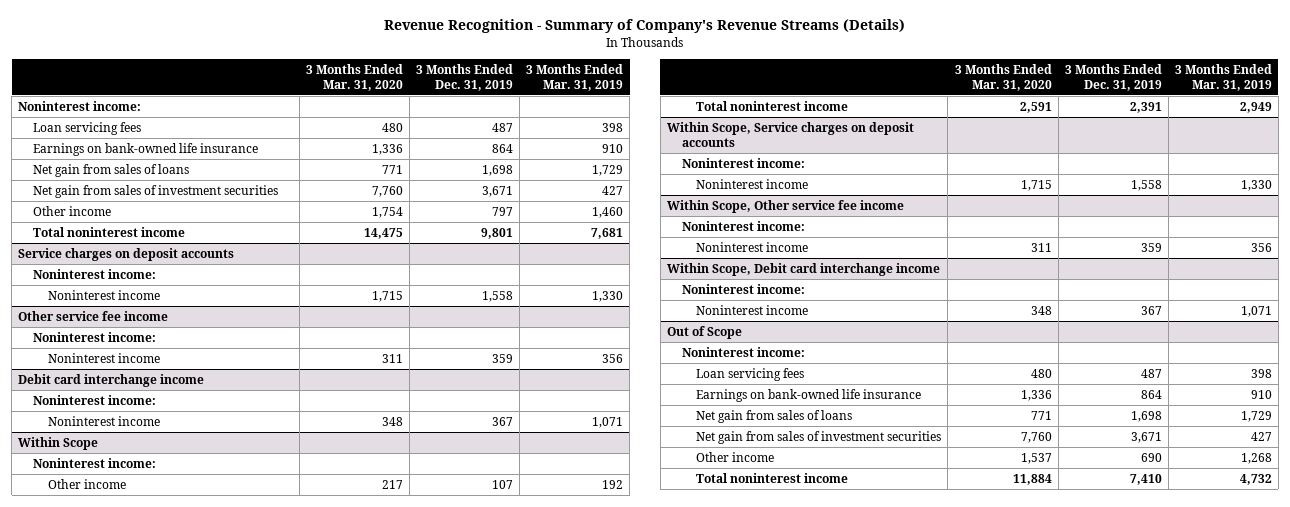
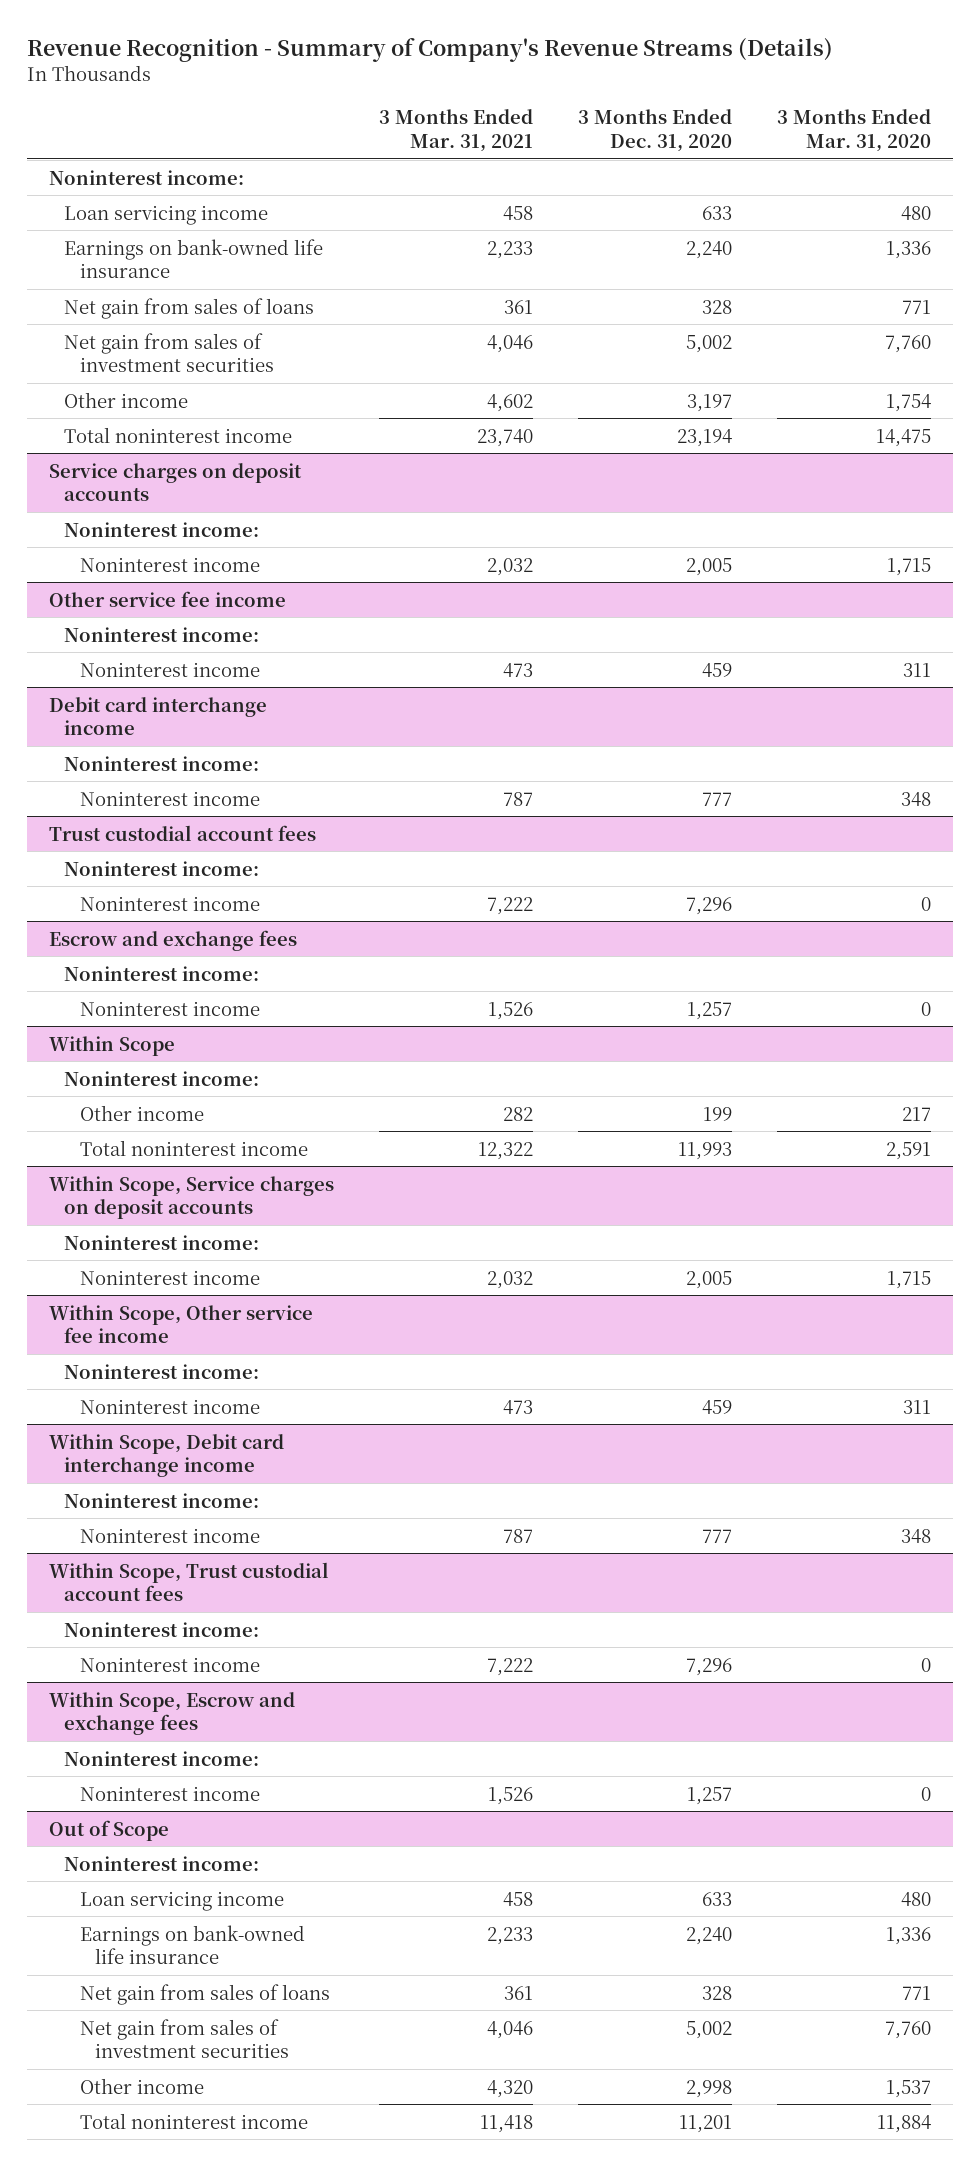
[416,63,514,91] 3 Months Ended Dec. 31, 2019 -> none
[526,63,624,91] 3 Months Ended Mar. 31, 2019 -> none
none -> [378,109,533,152] 3 Months Ended Mar. 31, 2021
none -> [577,109,732,152] 3 Months Ended Dec. 31, 2020
[33,121,142,135] Loan servicing fees -> [64,204,269,225] Loan servicing income
none -> [49,824,317,841] Trust custodial account fees
none -> [64,860,260,876] Noninterest income:
none -> [79,895,260,911] Noninterest income
none -> [49,929,298,951] Escrow and exchange fees
none -> [64,965,260,981] Noninterest income:
none -> [79,1000,260,1016] Noninterest income
none -> [49,1561,330,1601] Within Scope, Trust custodial account fees
none -> [64,1621,260,1637] Noninterest income:
none -> [79,1656,260,1672] Noninterest income
none -> [49,1691,296,1735] Within Scope, Escrow and exchange fees
none -> [64,1750,260,1766] Noninterest income:
none -> [79,1785,260,1801] Noninterest income
[696,367,805,381] Loan servicing fees -> [79,1890,284,1911] Loan servicing income

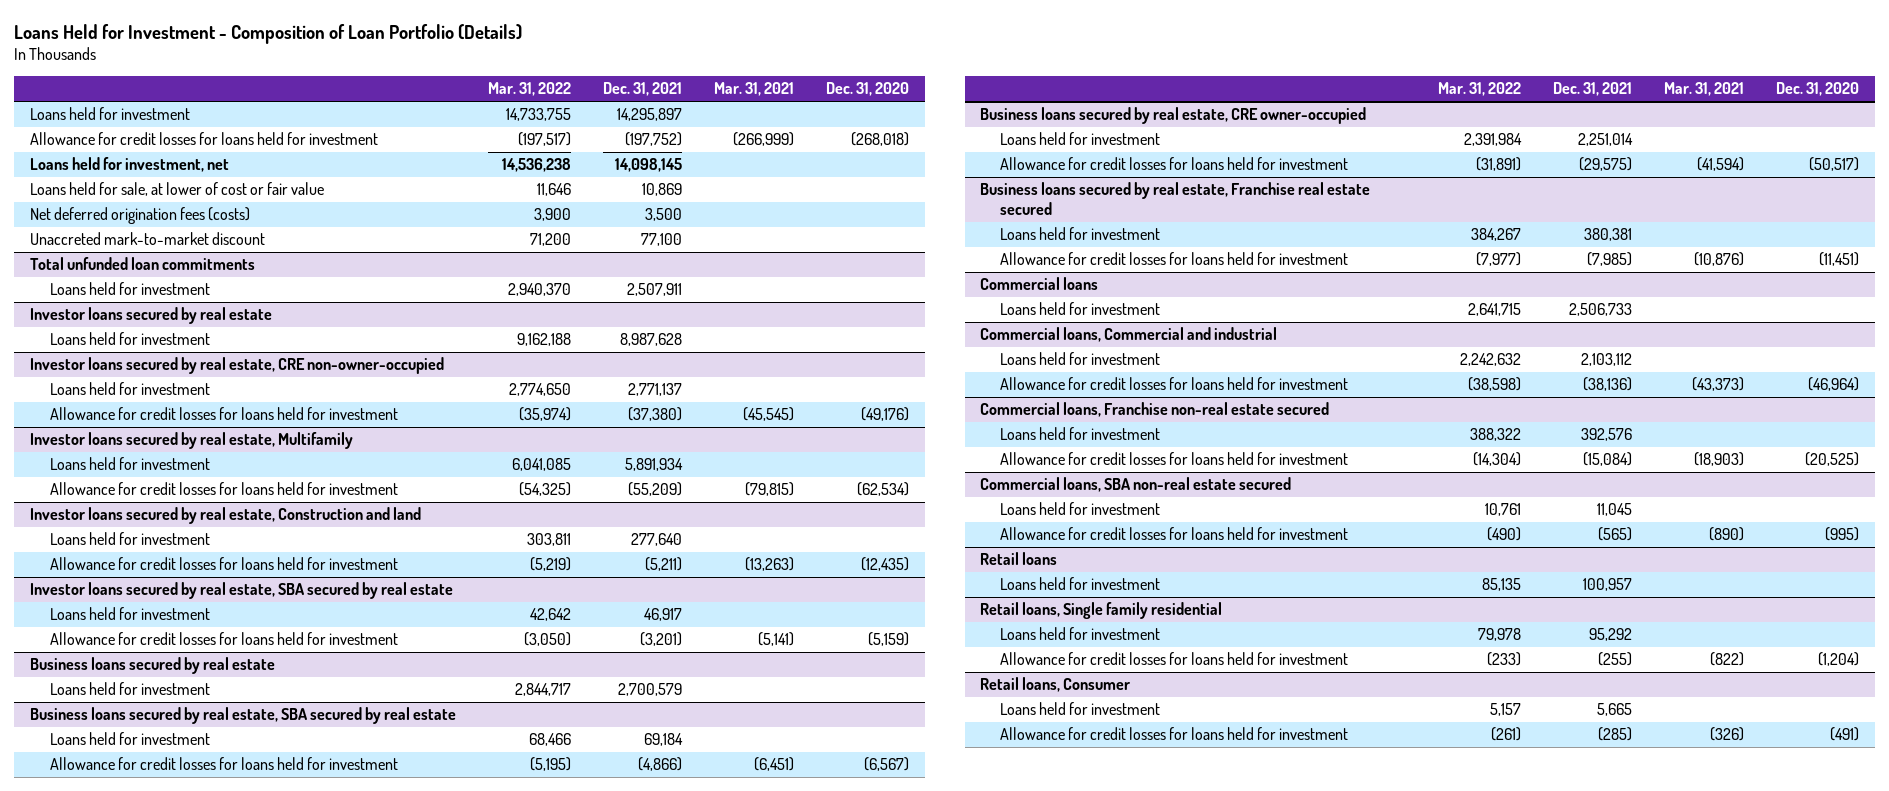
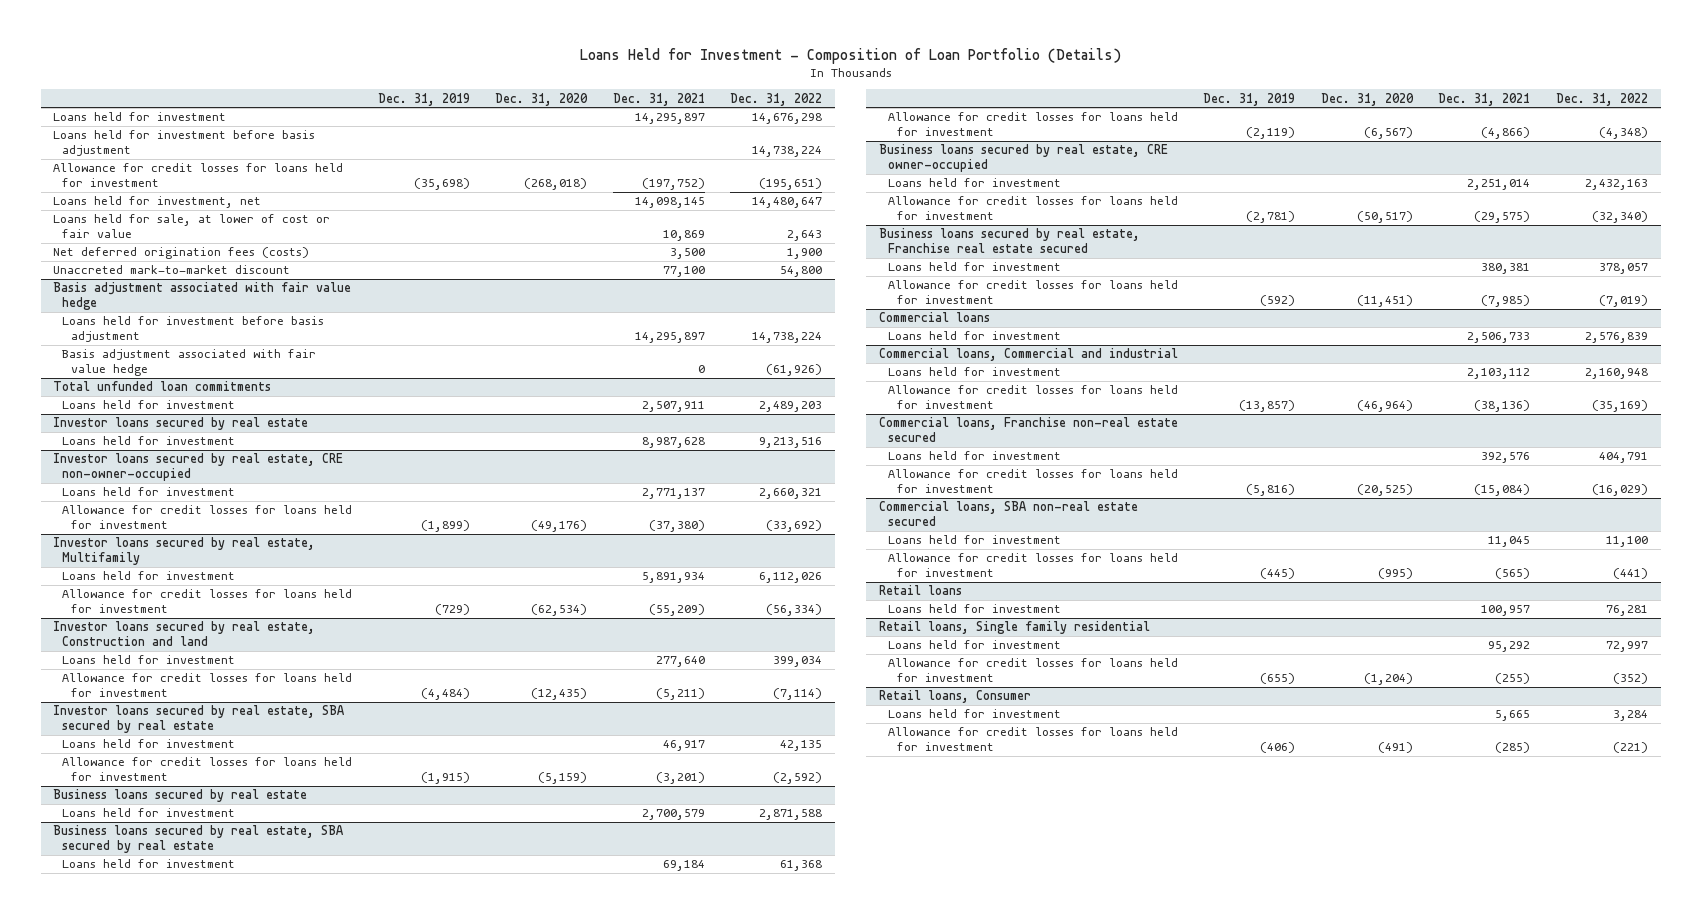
[488,82,572,97] Mar. 31, 2022 -> none
[713,82,794,97] Mar. 31, 2021 -> none
none -> [377,92,470,106] Dec. 31, 2019
none -> [730,92,823,106] Dec. 31, 2022
none -> [53,130,316,157] Loans held for investment before basis adjustment
none -> [53,282,352,311] Basis adjustment associated with fair value hedge
none -> [62,316,325,343] Loans held for investment before basis adjustment
none -> [62,349,317,377] Basis adjustment associated with fair value hedge

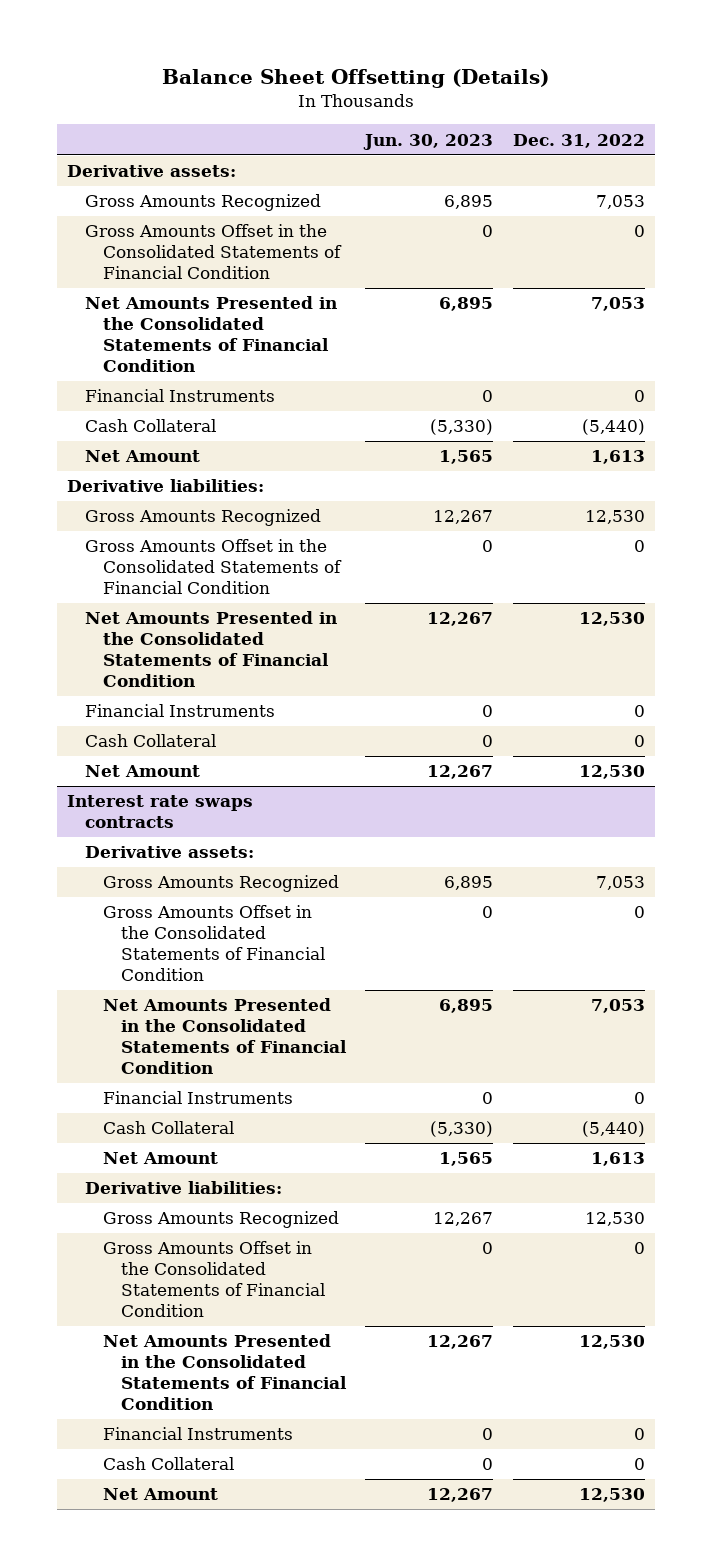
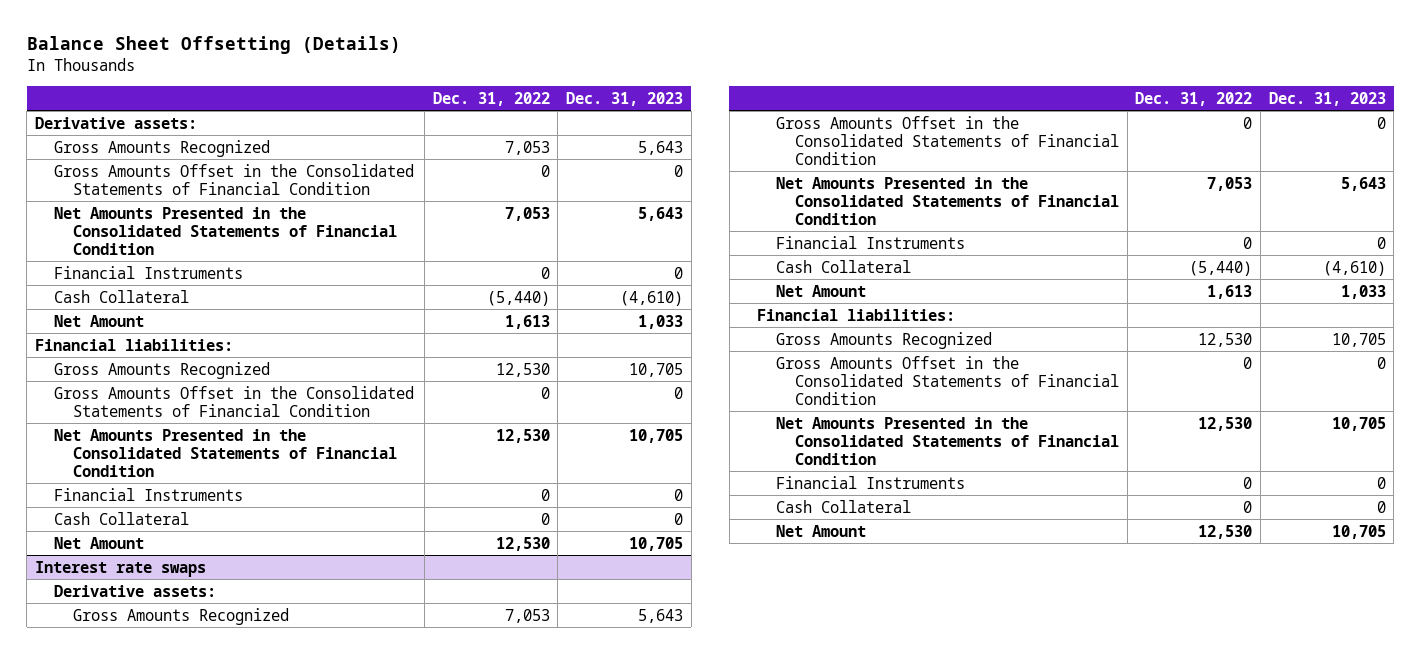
[363,133,494,150] Jun. 30, 2023 -> none
none -> [565,91,683,106] Dec. 31, 2023
[67,479,265,493] Derivative liabilities: -> none
none -> [34,338,233,351] Financial liabilities:
[67,795,254,829] Interest rate swaps contracts -> [34,560,206,577] Interest rate swaps
[84,1181,282,1195] Derivative liabilities: -> none
none -> [756,308,955,321] Financial liabilities:

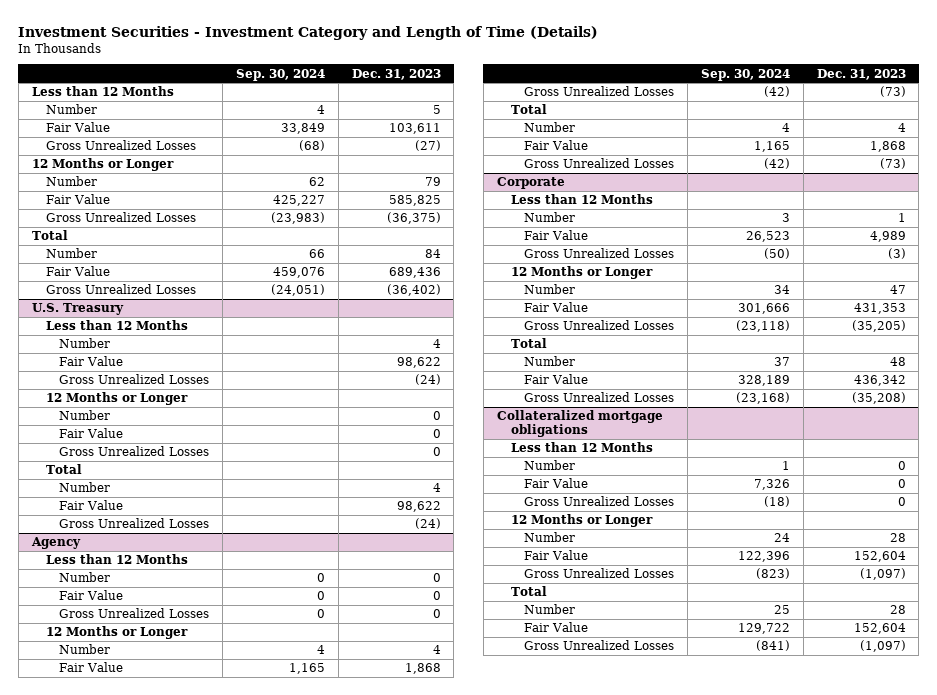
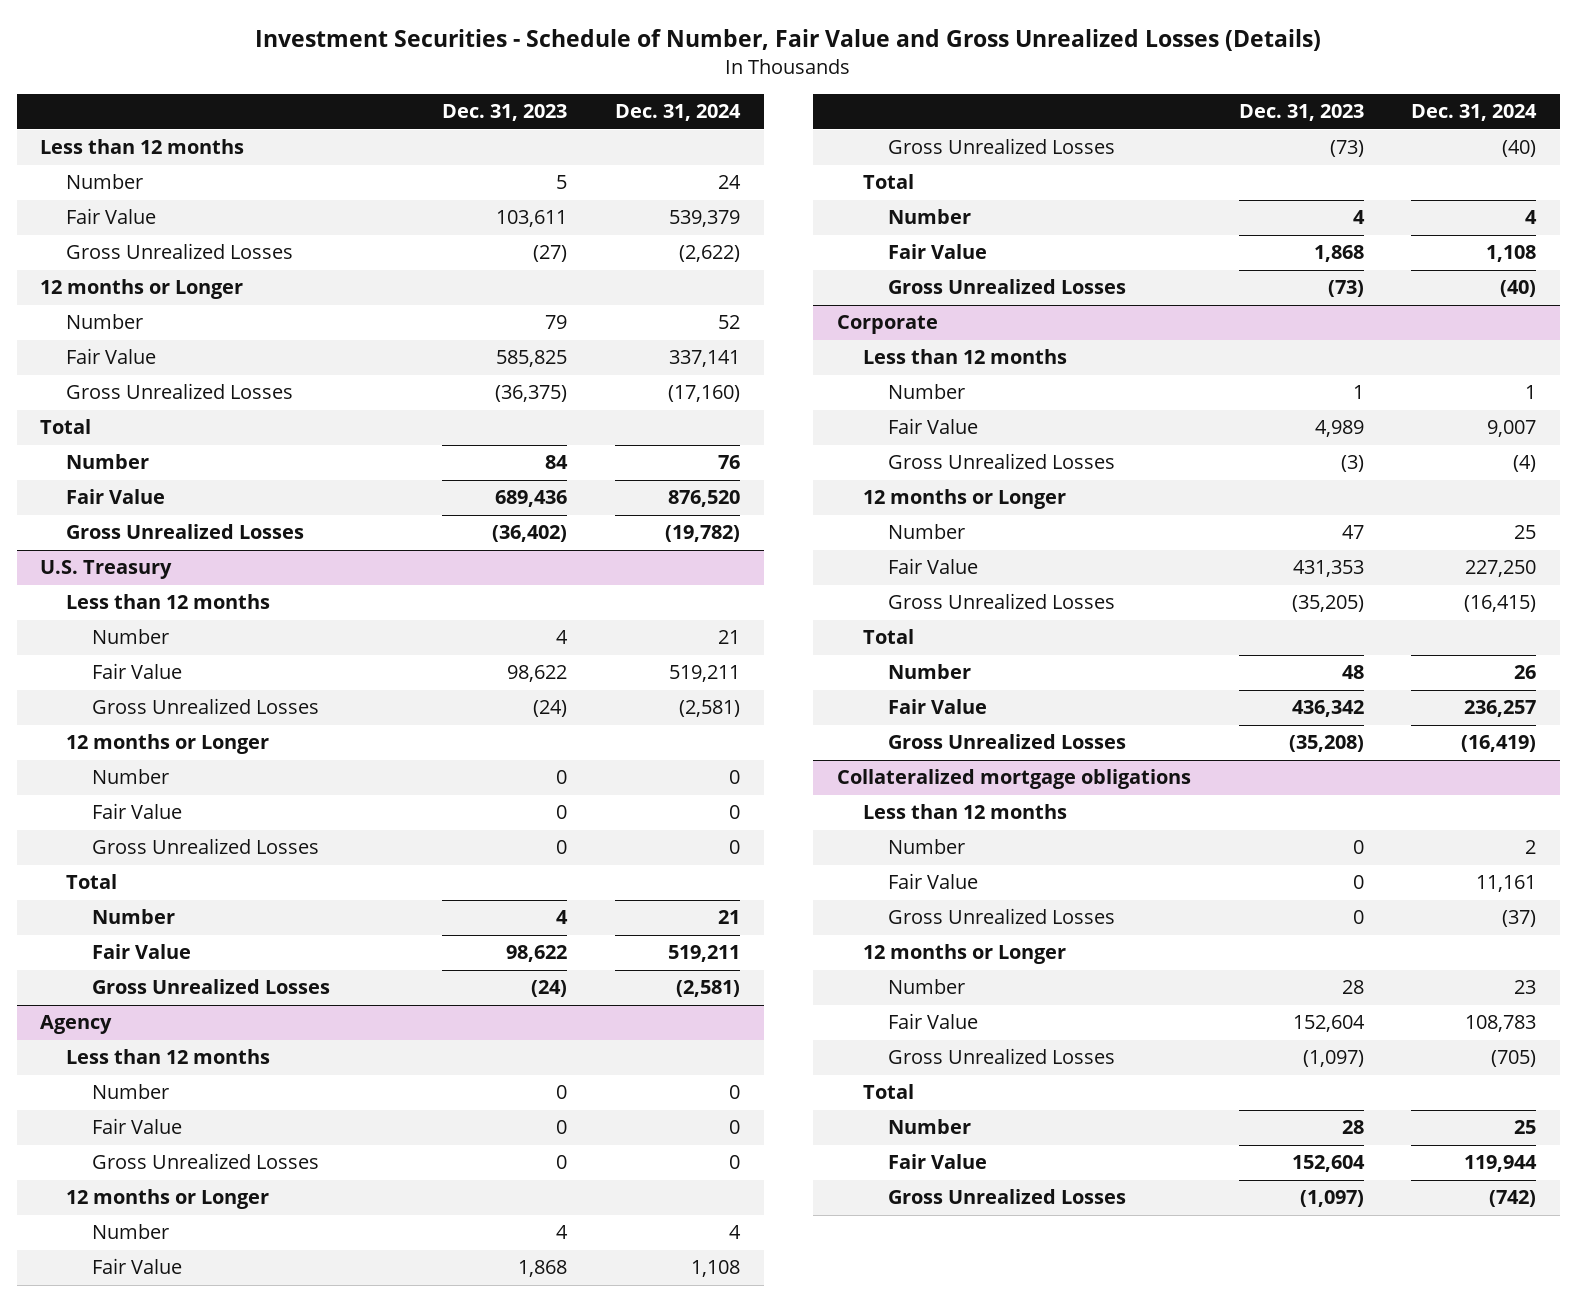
[18,25,599,40] Investment Securities - Investment Category and Length of Time (Details) -> [255,29,1322,52] Investment Securities - Schedule of Number, Fair Value and Gross Unrealized Losses (Details)
[236,68,326,81] Sep. 30, 2024 -> none
none -> [614,104,741,122] Dec. 31, 2024
[31,86,174,97] Less than 12 Months -> [40,139,245,155] Less than 12 months
[31,158,174,172] 12 Months or Longer -> [40,279,244,300] 12 months or Longer
[45,320,188,331] Less than 12 Months -> [66,594,271,610] Less than 12 months
[45,392,188,406] 12 Months or Longer -> [66,734,270,755] 12 months or Longer
[45,554,188,565] Less than 12 Months -> [66,1049,271,1065] Less than 12 months
[45,626,188,640] 12 Months or Longer -> [66,1189,270,1210] 12 months or Longer
[510,194,653,205] Less than 12 Months -> [862,349,1067,365] Less than 12 months
[510,266,653,280] 12 Months or Longer -> [862,489,1066,510] 12 months or Longer
[510,442,653,453] Less than 12 Months -> [862,804,1067,820] Less than 12 months
[510,514,653,528] 12 Months or Longer -> [862,944,1066,965] 12 months or Longer

